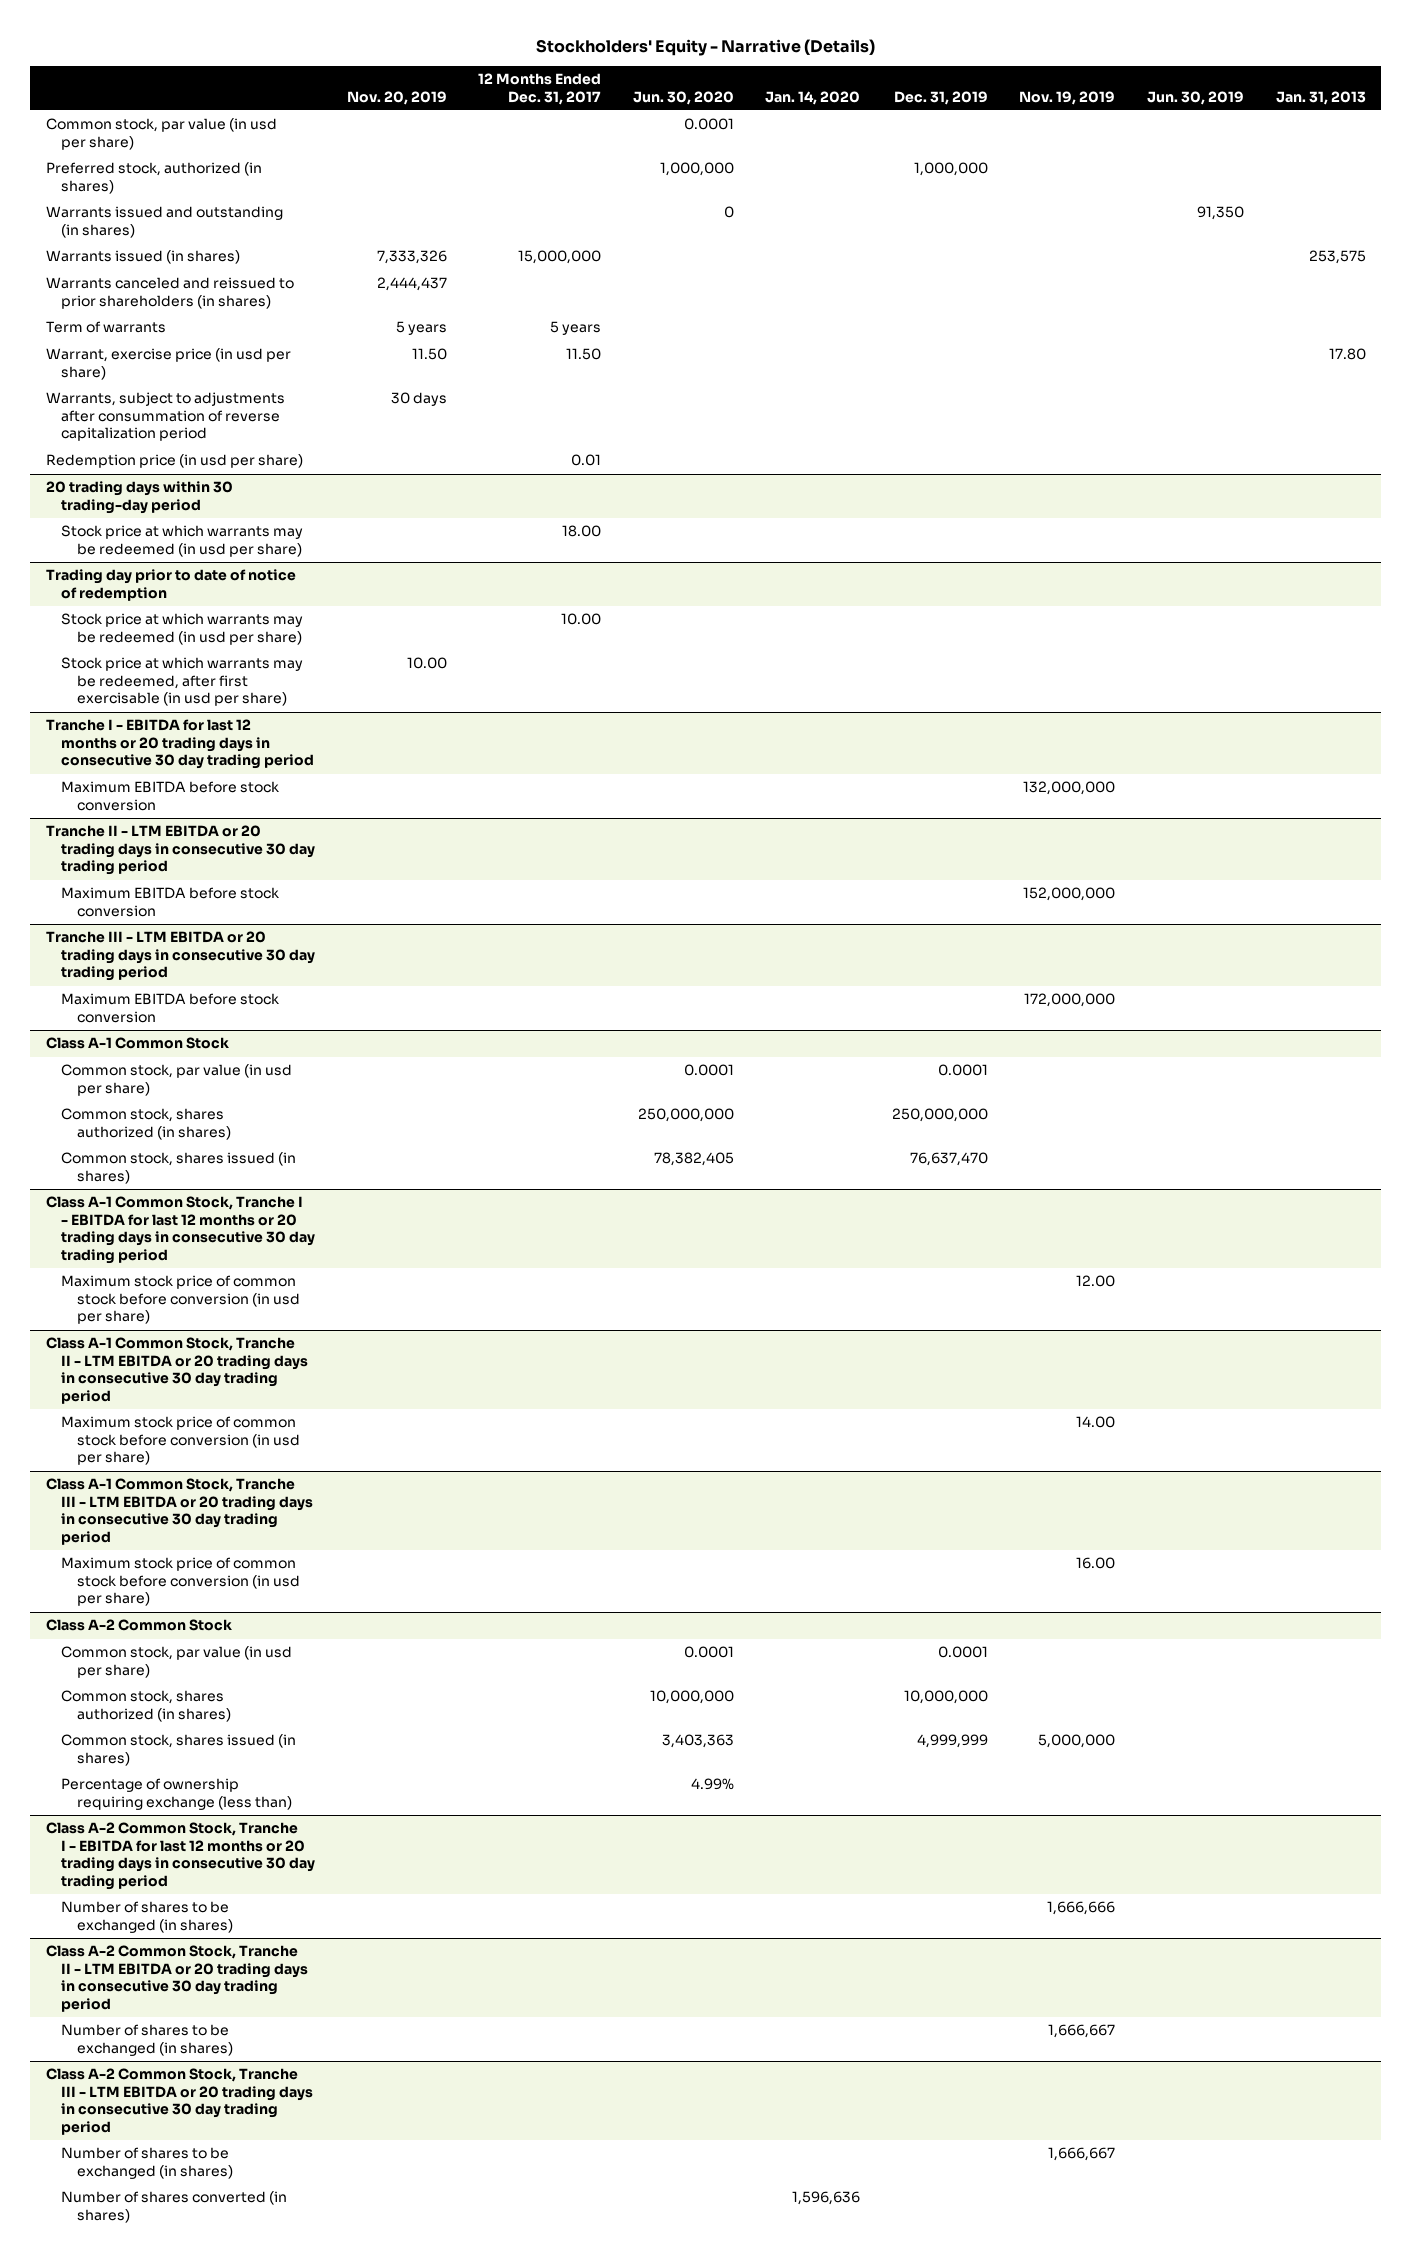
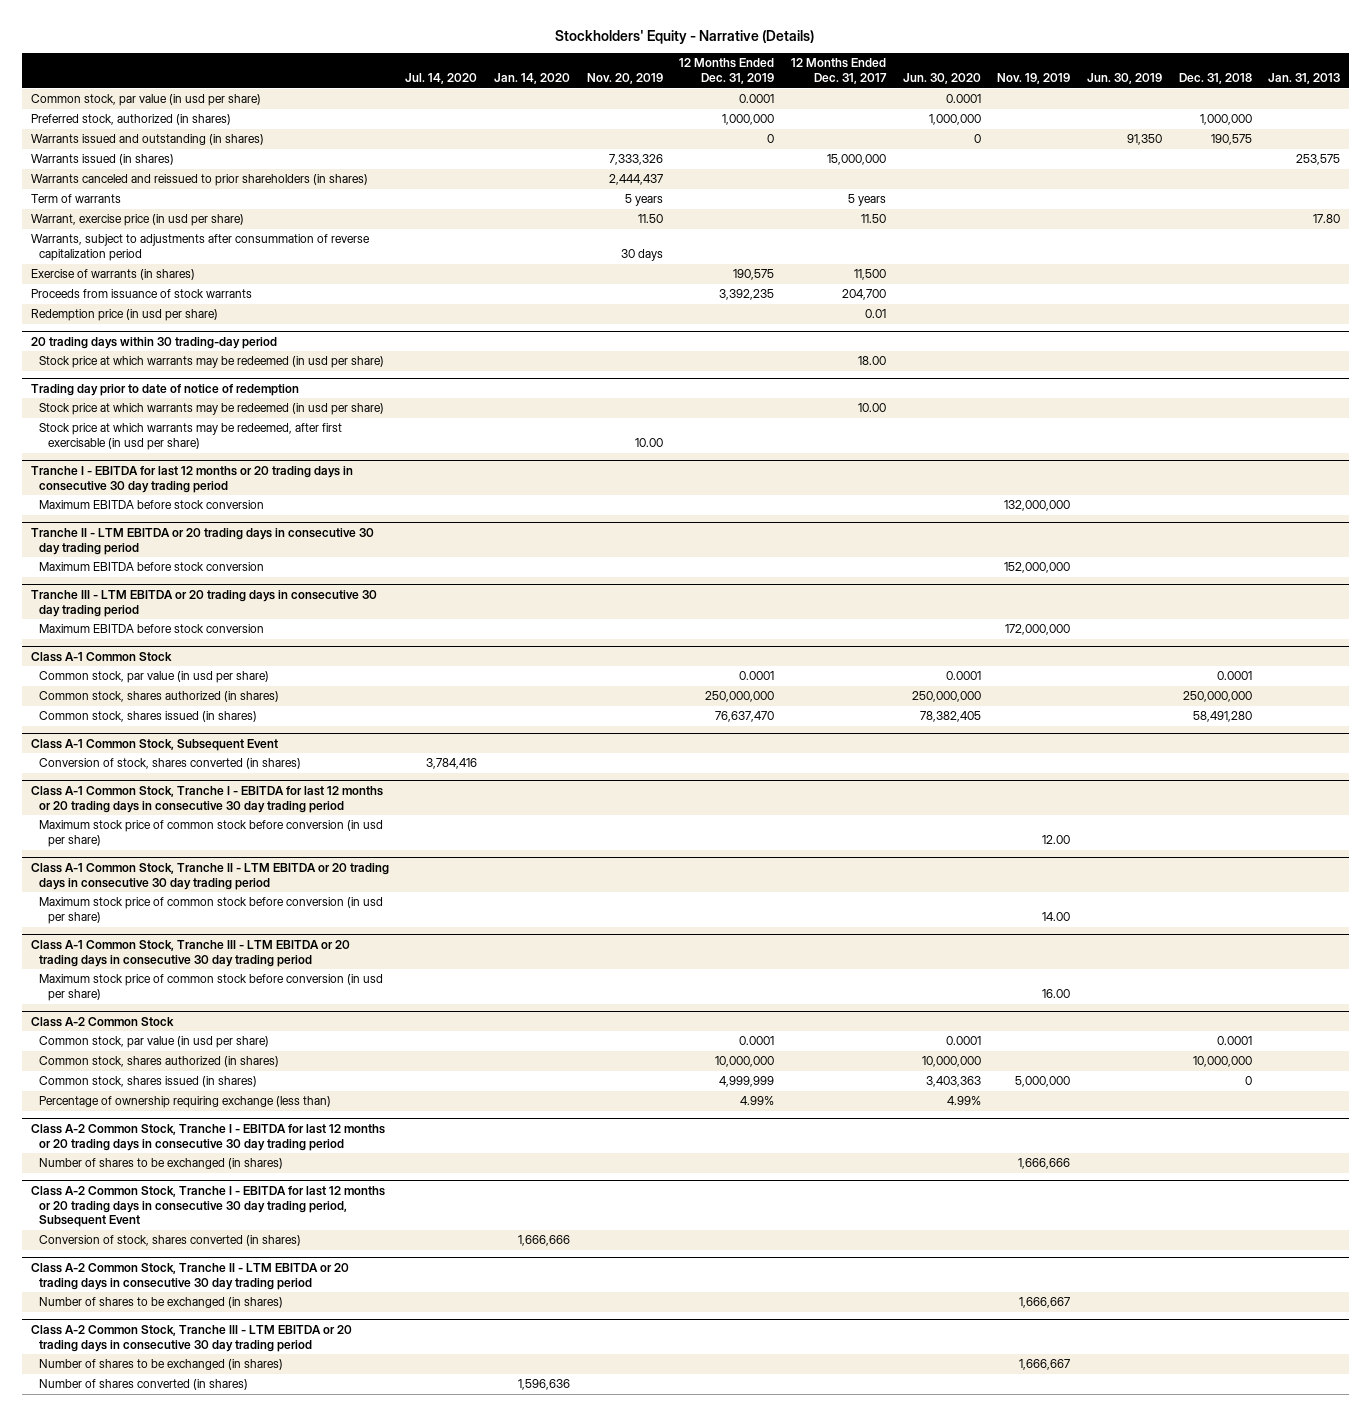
[893,90,988,105] Dec. 31, 2019 -> none
none -> [405,72,478,84] Jul. 14, 2020
none -> [679,58,775,84] 12 Months Ended Dec. 31, 2019
none -> [1178,72,1252,84] Dec. 31, 2018
none -> [30,269,195,281] Exercise of warrants (in shares)
none -> [30,289,252,299] Proceeds from issuance of stock warrants
none -> [30,738,278,751] Class A-1 Common Stock, Subsequent Event
none -> [39,758,302,770] Conversion of stock, shares converted (in shares)
none -> [30,1185,385,1228] Class A-2 Common Stock, Tranche I - EBITDA for last 12 months or 20 trading days in consecutive 30 day trading period, Subsequent Event
none -> [39,1235,302,1247] Conversion of stock, shares converted (in shares)

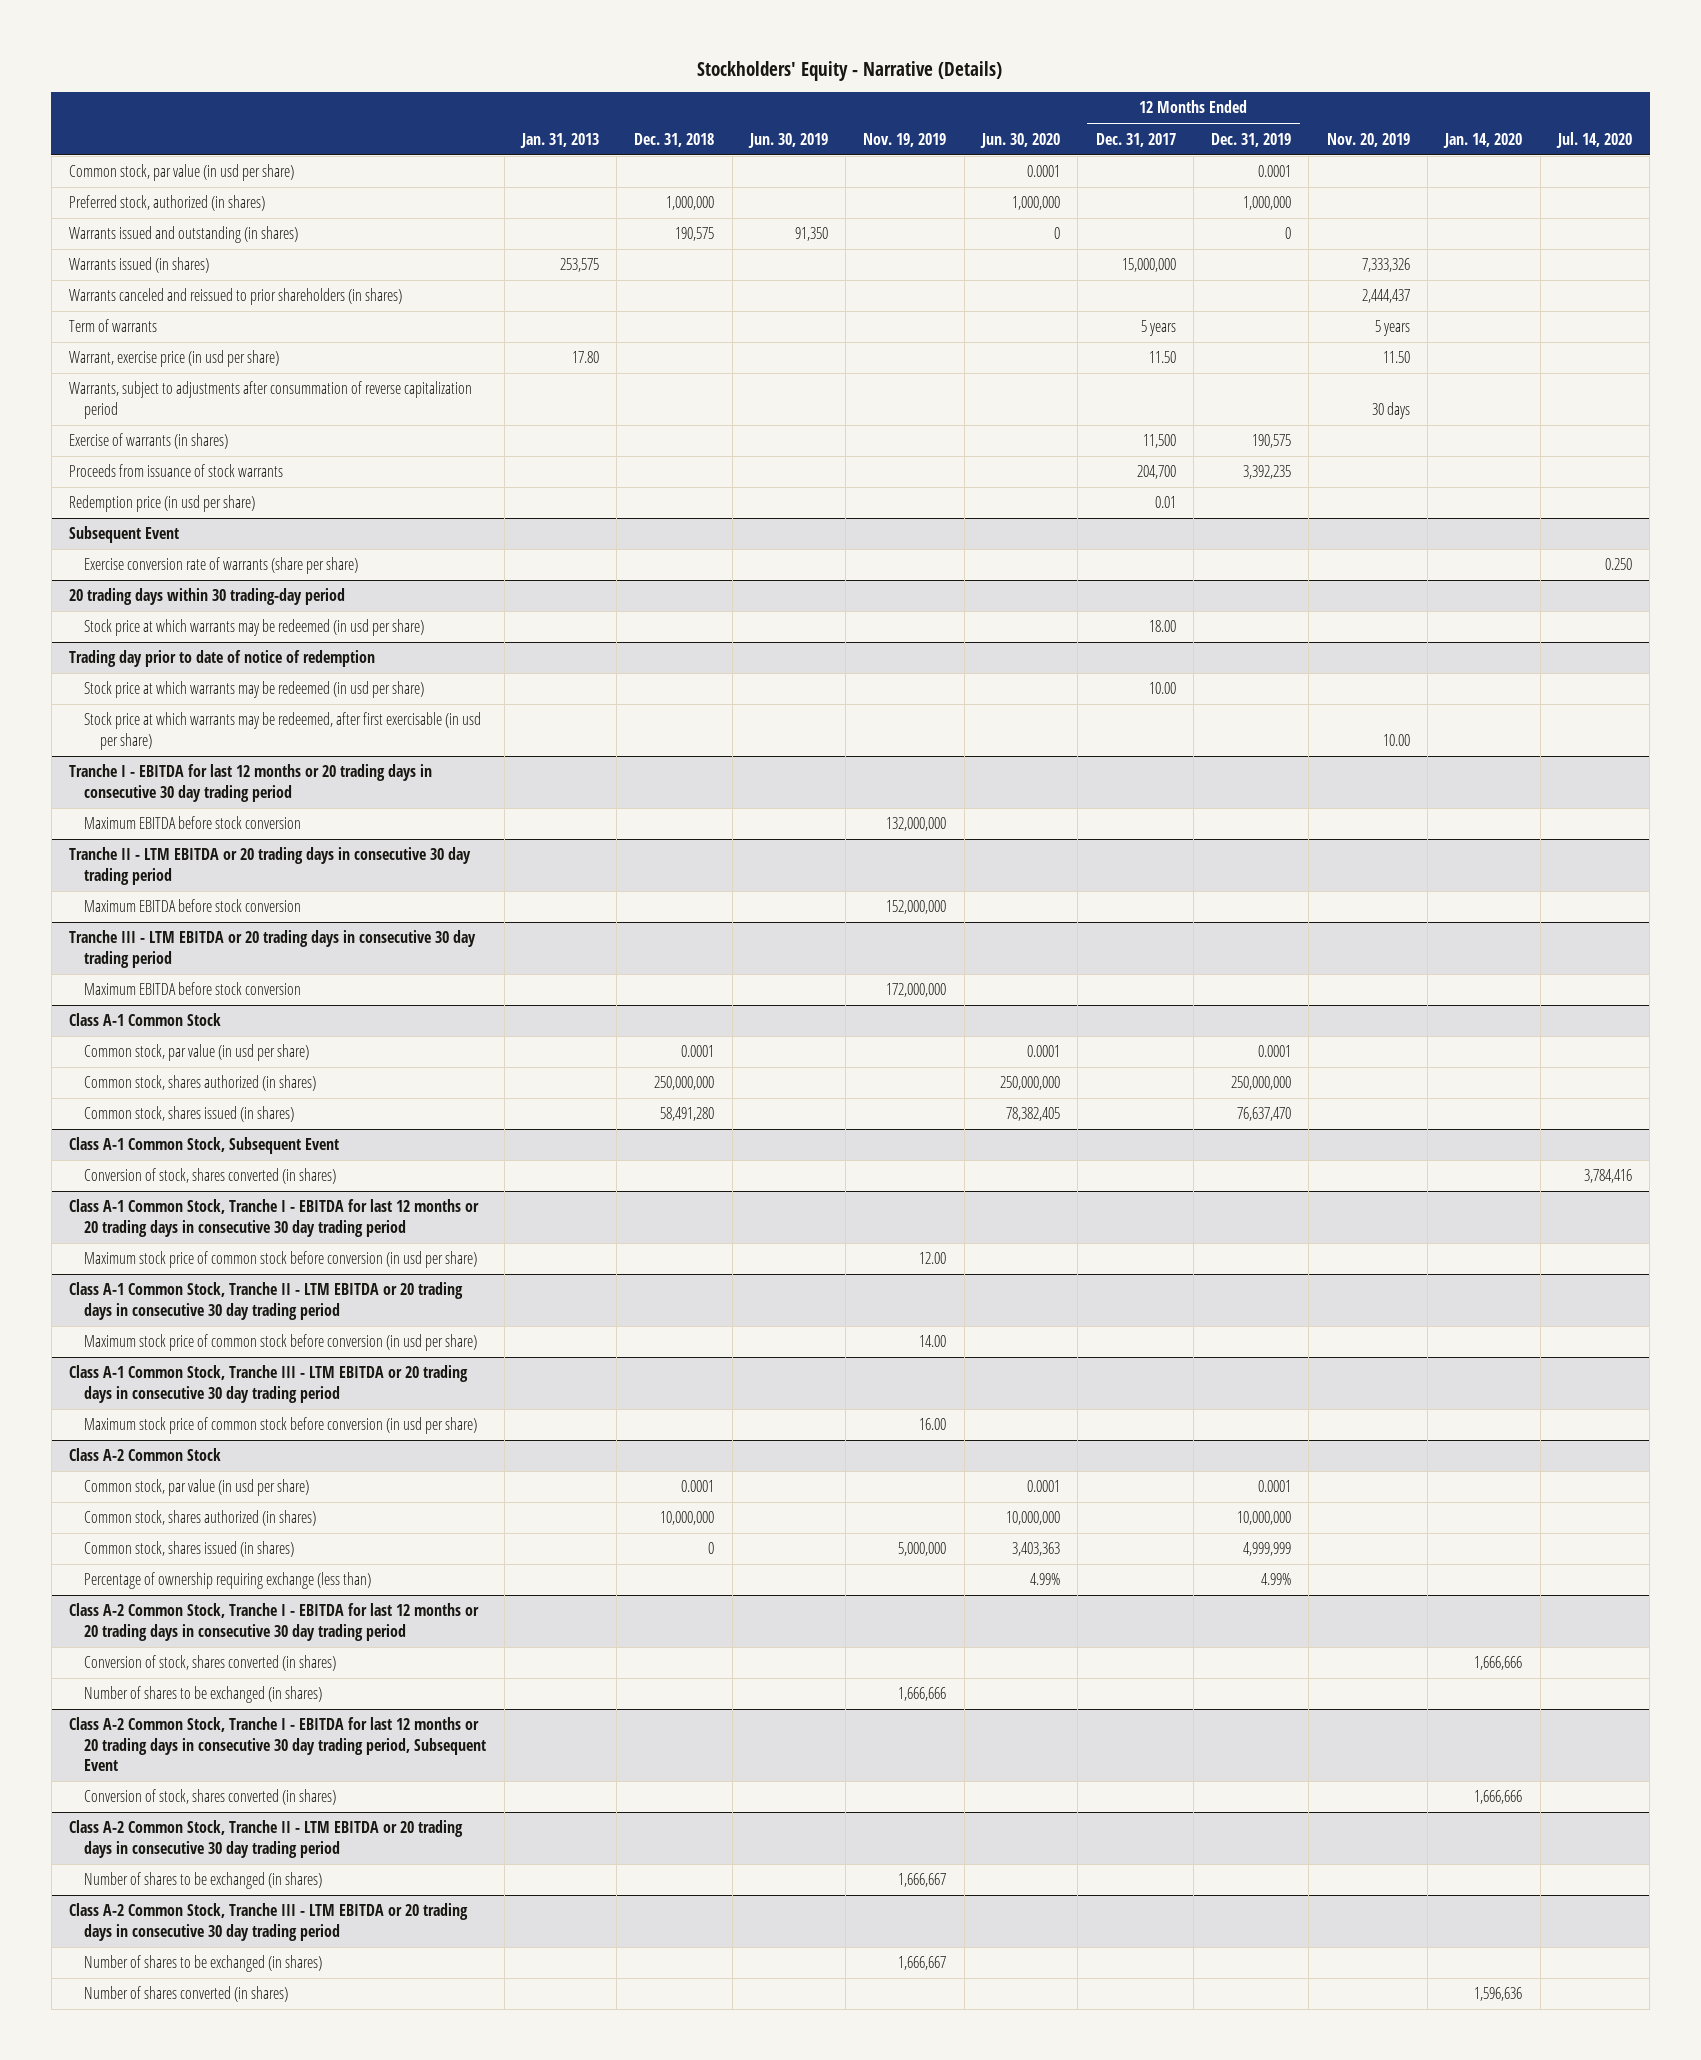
none -> [68,526,179,544] Subsequent Event
none -> [84,557,359,575] Exercise conversion rate of warrants (share per share)
none -> [84,1655,337,1672] Conversion of stock, shares converted (in shares)

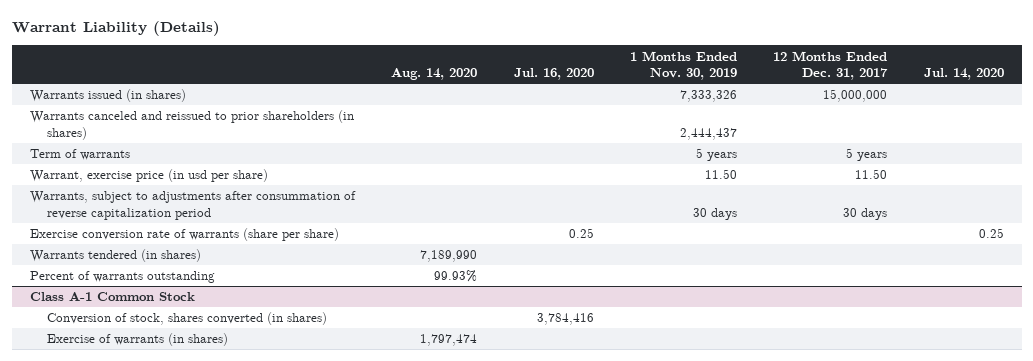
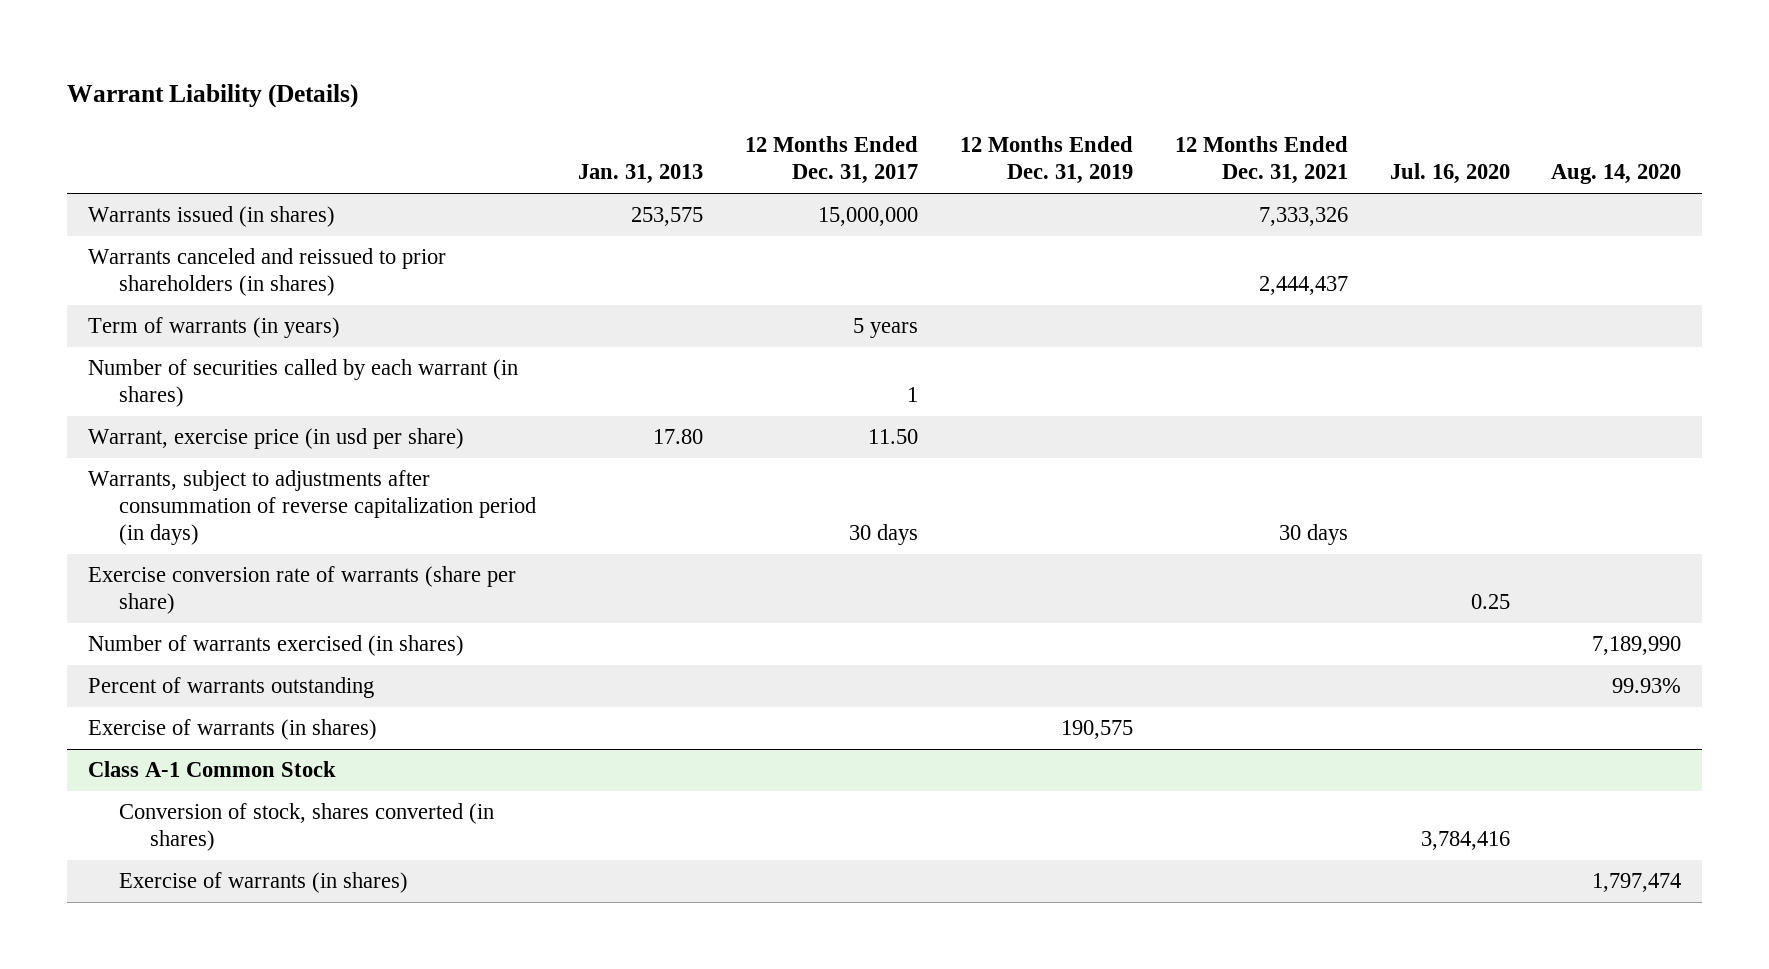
[629,50,737,81] 1 Months Ended Nov. 30, 2019 -> none
[923,68,1004,81] Jul. 14, 2020 -> none
none -> [578,164,704,185] Jan. 31, 2013
none -> [959,136,1133,185] 12 Months Ended Dec. 31, 2019
none -> [1174,136,1348,185] 12 Months Ended Dec. 31, 2021
[29,149,130,161] Term of warrants -> [87,317,340,339] Term of warrants (in years)
none -> [87,359,518,408] Number of securities called by each warrant (in shares)
[29,191,356,220] Warrants, subject to adjustments after consummation of reverse capitalization period -> [87,470,537,546] Warrants, subject to adjustments after consummation of reverse capitalization period (in days)
[29,249,201,263] Warrants tendered (in shares) -> [87,635,464,657] Number of warrants exercised (in shares)
none -> [87,719,377,741] Exercise of warrants (in shares)

